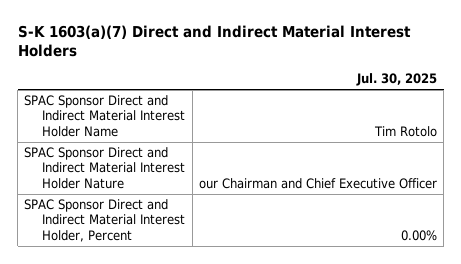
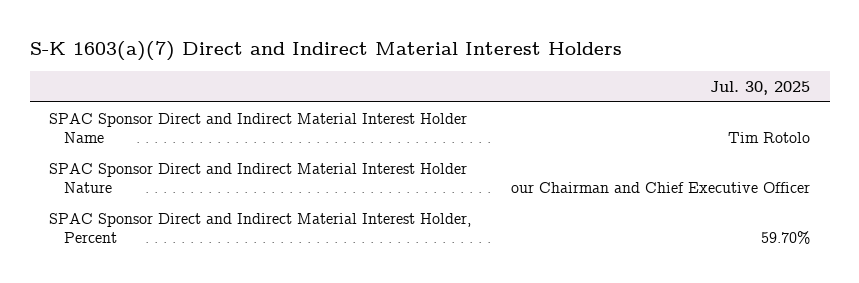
[401,229,438,241] 0.00% -> [760,230,810,244] 59.70%

